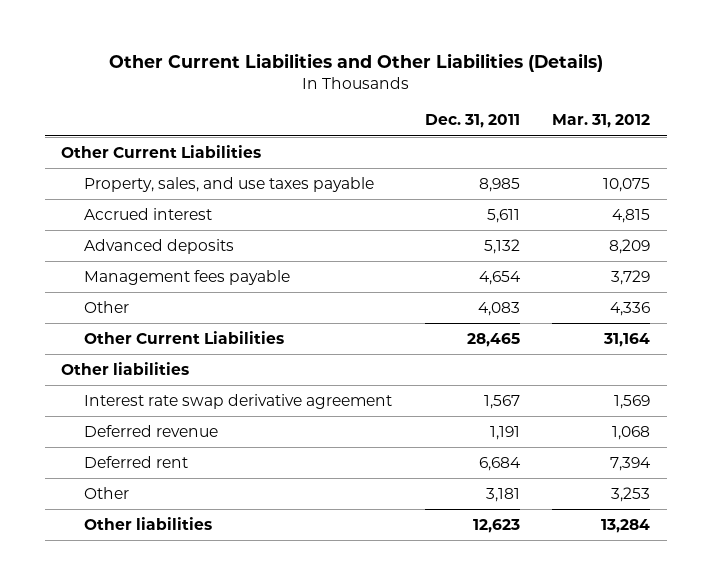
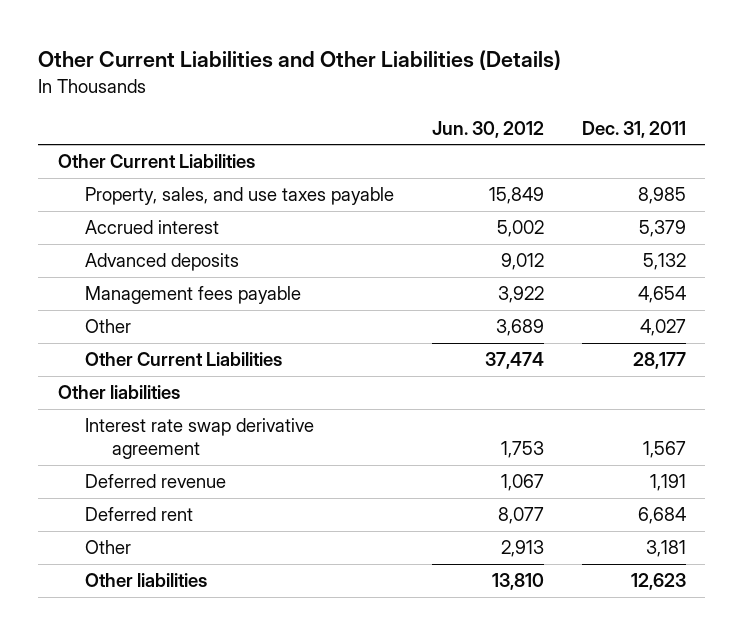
[552,114,651,129] Mar. 31, 2012 -> none
none -> [431,120,544,138] Jun. 30, 2012
[486,209,520,224] 5,611 -> [639,220,687,238] 5,379
[477,302,520,317] 4,083 -> [640,319,687,337] 4,027
[466,333,520,348] 28,465 -> [633,352,687,370] 28,177

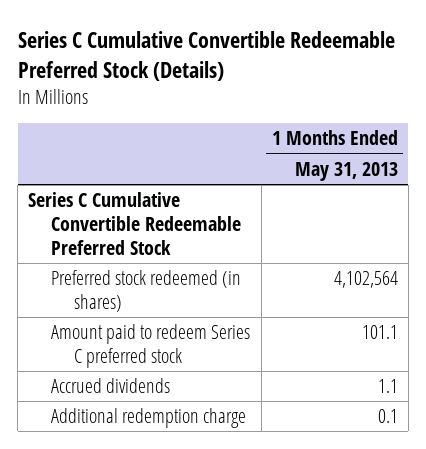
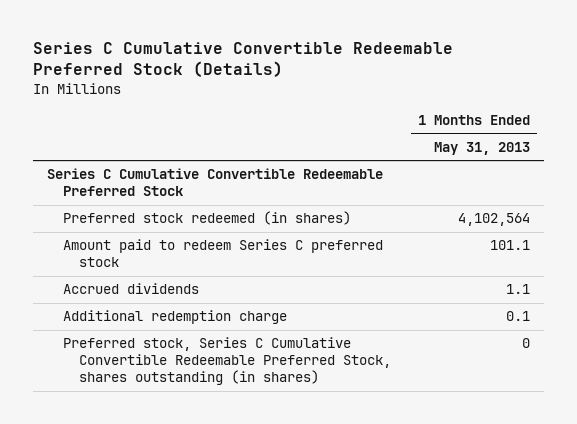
none -> [62,337,391,386] Preferred stock, Series C Cumulative Convertible Redeemable Preferred Stock, shares outstanding (in shares)

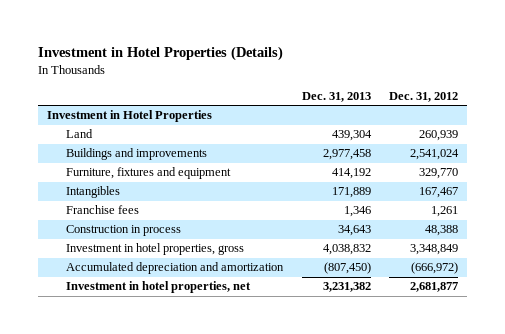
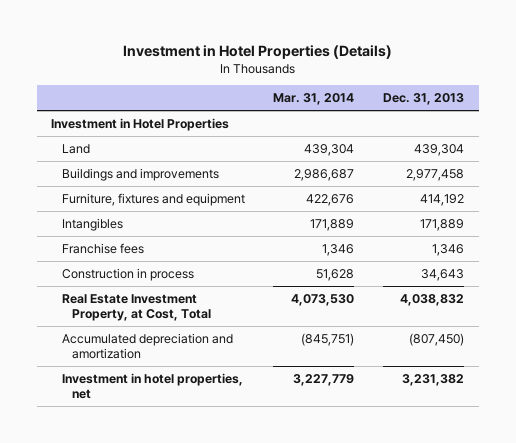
[389,91,459,102] Dec. 31, 2012 -> none
none -> [273,93,355,106] Mar. 31, 2014
[66,243,245,256] Investment in hotel properties, gross -> [61,293,211,321] Real Estate Investment Property, at Cost, Total

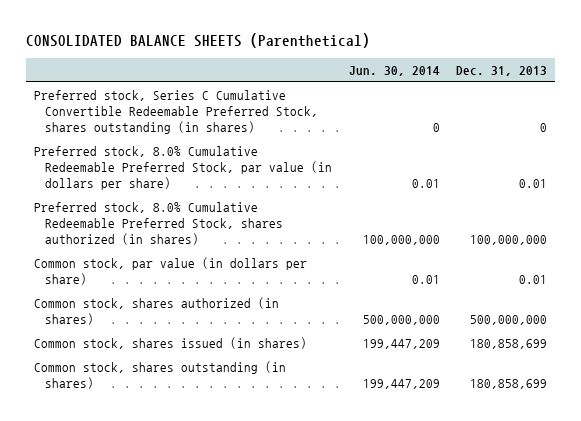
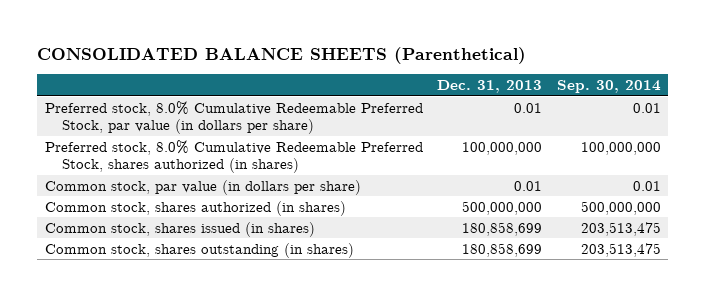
[348,65,440,76] Jun. 30, 2014 -> none
none -> [556,79,661,93] Sep. 30, 2014
[34,89,319,134] Preferred stock, Series C Cumulative Convertible Redeemable Preferred Stock, shares outstanding (in shares) -> none

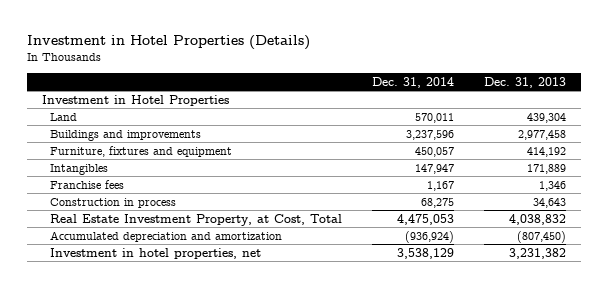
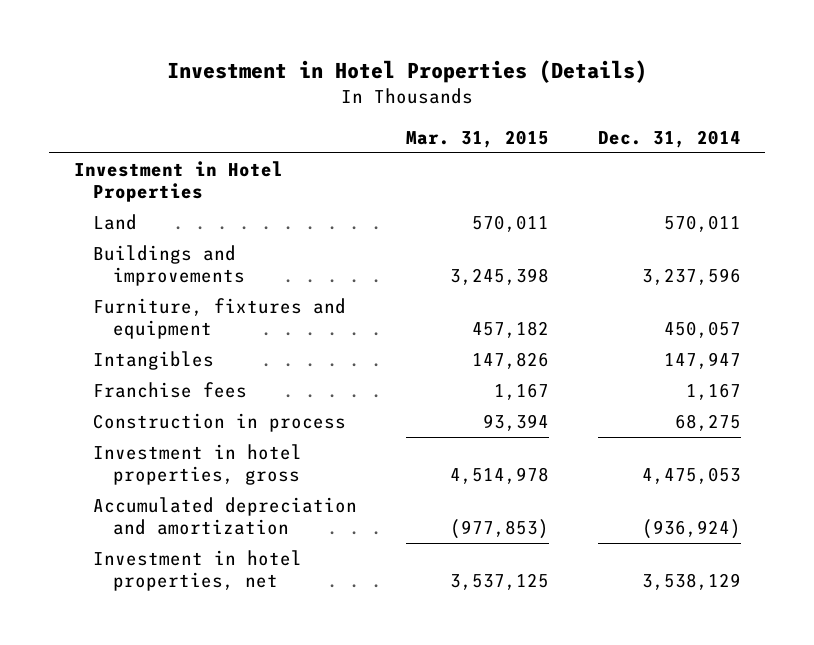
[483,76,566,88] Dec. 31, 2013 -> none
none -> [405,129,549,148] Mar. 31, 2015
[49,213,342,226] Real Estate Investment Property, at Cost, Total -> [93,444,303,486] Investment in hotel properties, gross

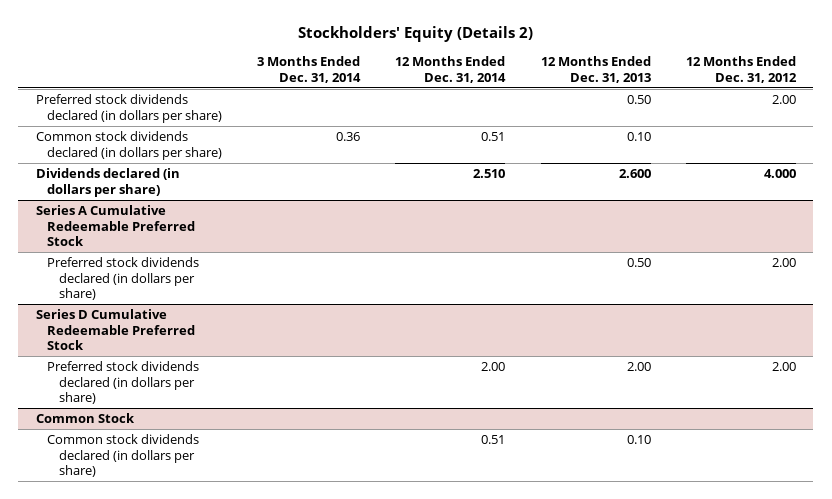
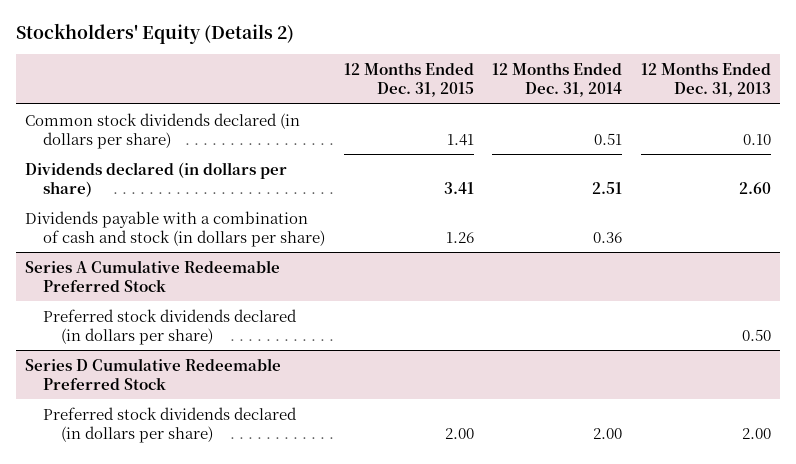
[257,55,362,83] 3 Months Ended Dec. 31, 2014 -> none
[685,55,797,83] 12 Months Ended Dec. 31, 2012 -> none
none -> [343,61,474,98] 12 Months Ended Dec. 31, 2015
[35,94,223,123] Preferred stock dividends declared (in dollars per share) -> none
[473,169,506,179] 2.510 -> [592,181,623,194] 2.51
[618,169,651,179] 2.600 -> [739,181,772,194] 2.60
none -> [25,210,325,247] Dividends payable with a combination of cash and stock (in dollars per share)
[35,413,135,424] Common Stock -> none
[47,434,200,478] Common stock dividends declared (in dollars per share) -> none

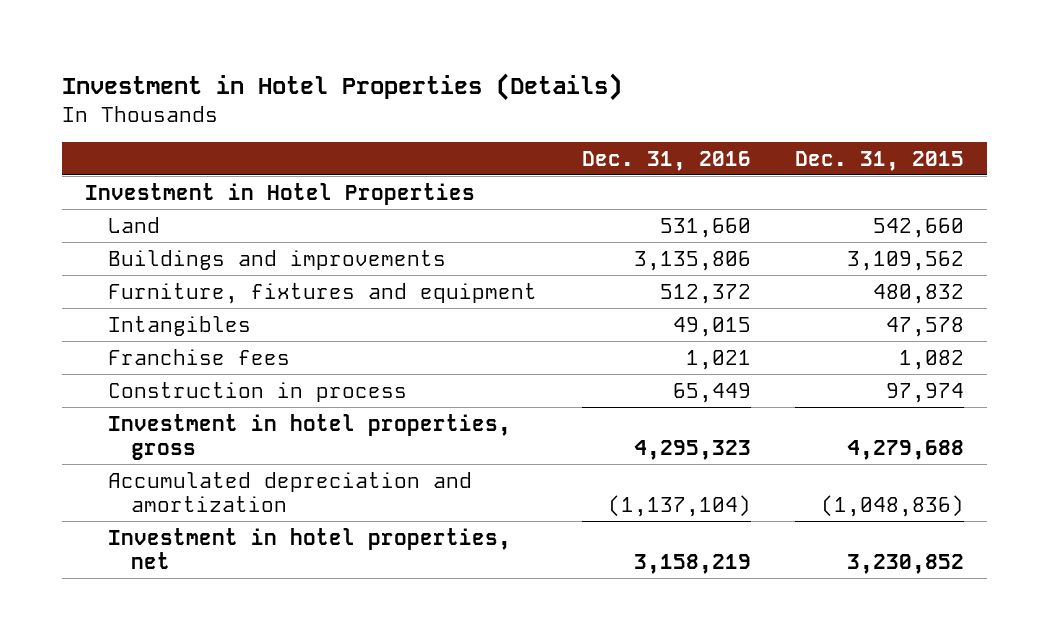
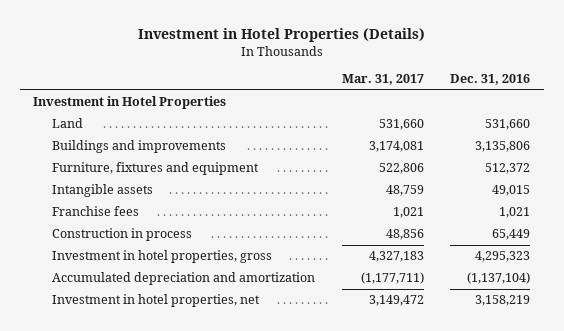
[795,150,965,171] Dec. 31, 2015 -> none
none -> [341,74,424,86] Mar. 31, 2017
[107,315,251,336] Intangibles -> [51,184,153,198] Intangible assets

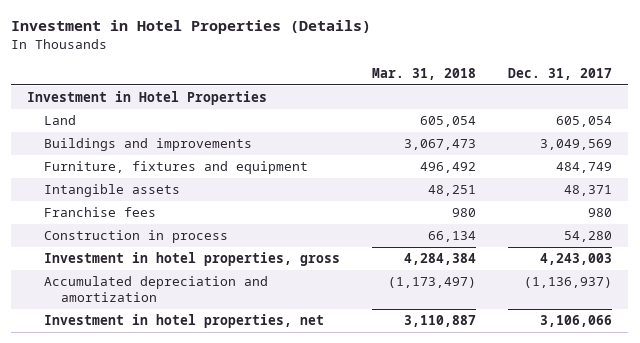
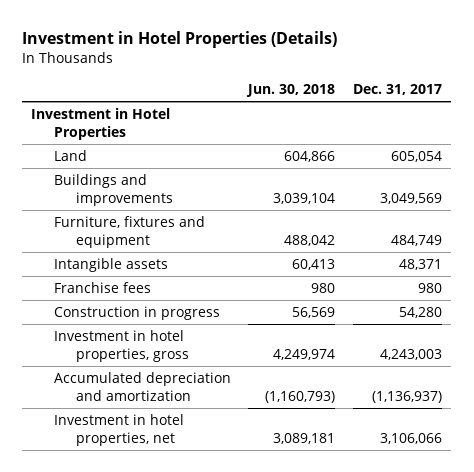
[372,67,477,80] Mar. 31, 2018 -> none
none -> [246,84,336,98] Jun. 30, 2018
[44,230,229,244] Construction in process -> [53,306,220,321] Construction in progress

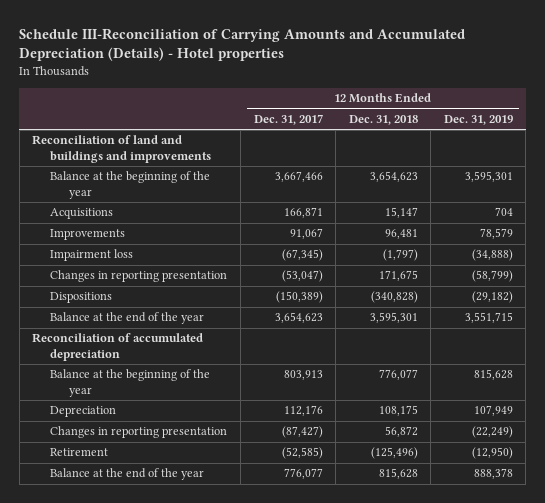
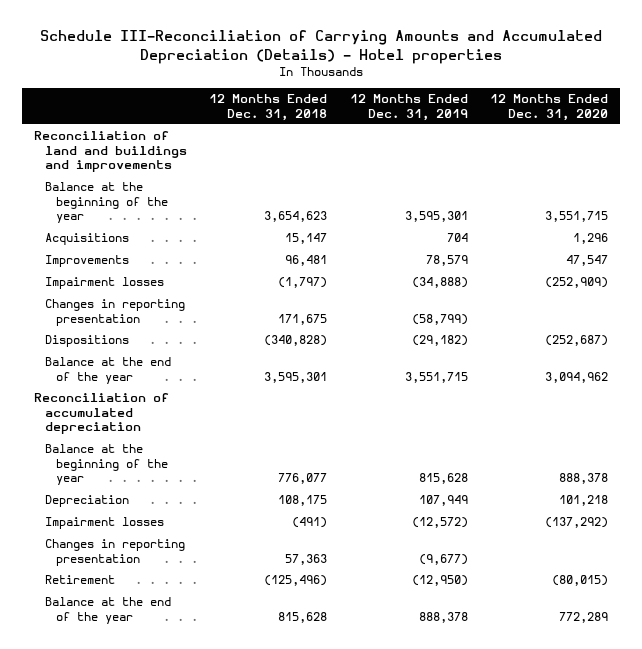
[253,113,323,125] Dec. 31, 2017 -> none
none -> [490,94,609,121] 12 Months Ended Dec. 31, 2020
[50,249,134,262] Impairment loss -> [44,277,164,290] Impairment losses
none -> [44,517,164,530] Impairment losses
[384,426,418,438] 56,872 -> [285,553,328,565] 57,363
[471,426,513,439] (22,249) -> [418,553,468,565] (9,677)

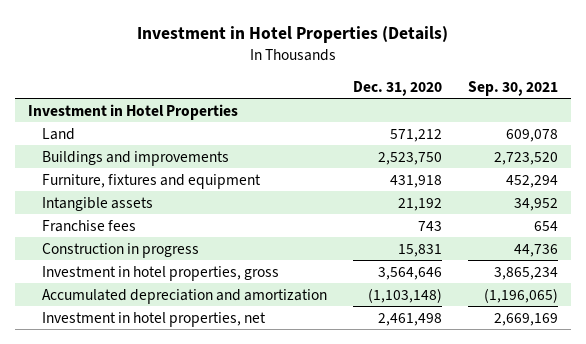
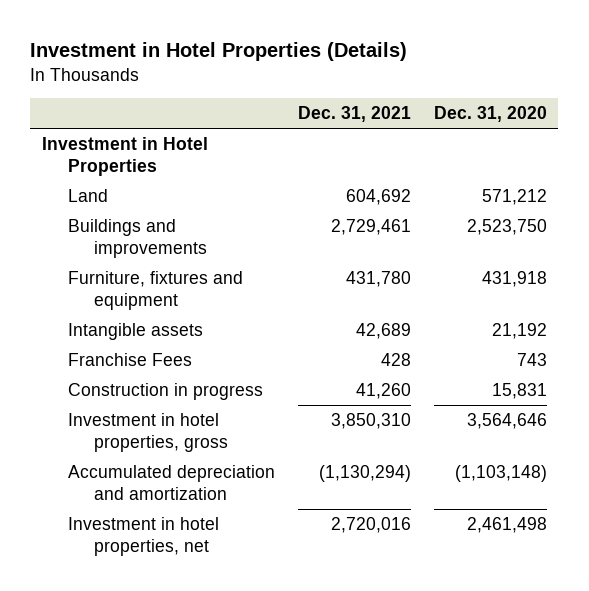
[467,80,558,96] Sep. 30, 2021 -> none
none -> [297,106,411,123] Dec. 31, 2021
[41,219,136,232] Franchise fees -> [67,353,192,367] Franchise Fees

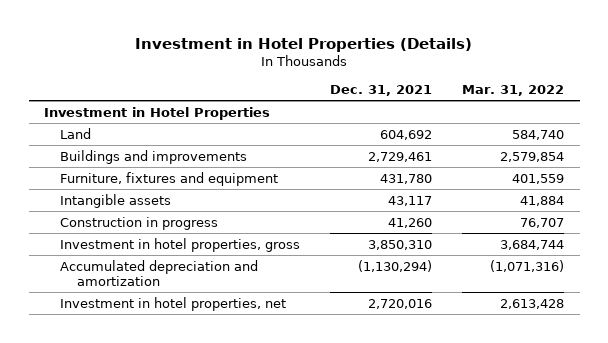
[433,106,547,123] Dec. 31, 2020 -> none
none -> [462,84,565,96] Mar. 31, 2022
[67,353,192,367] Franchise Fees -> none
[355,323,411,340] 42,689 -> [388,195,433,206] 43,117

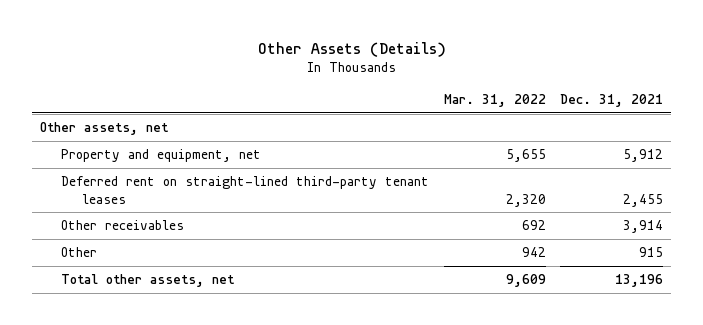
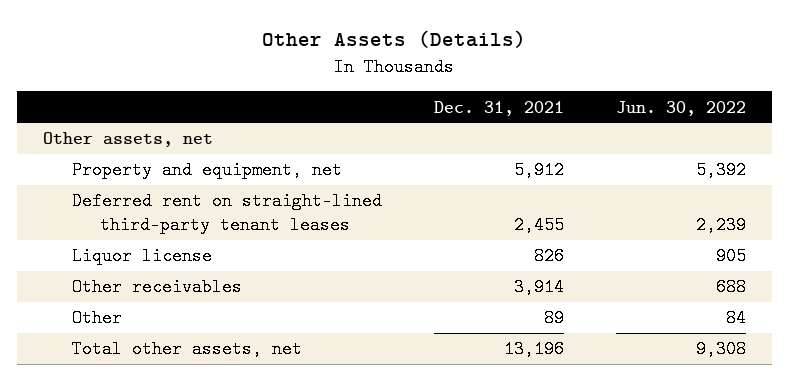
[443,93,546,107] Mar. 31, 2022 -> none
none -> [615,100,746,116] Jun. 30, 2022
none -> [71,247,212,266] Liquor license
[639,247,664,258] 915 -> [543,309,564,328] 89

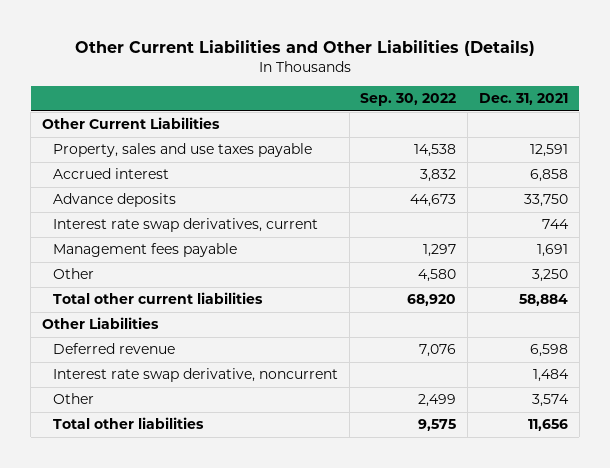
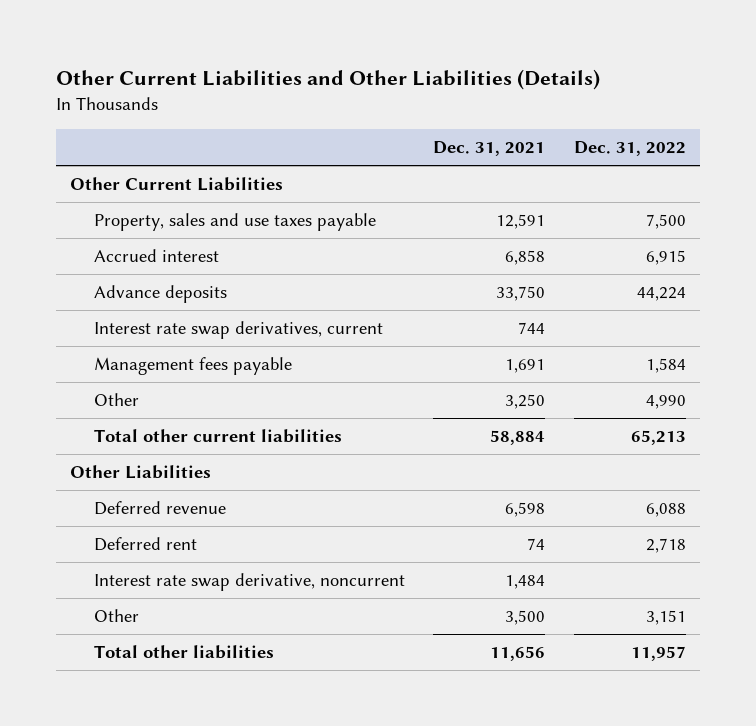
[360,93,457,107] Sep. 30, 2022 -> none
none -> [573,141,686,157] Dec. 31, 2022
none -> [93,537,197,552] Deferred rent
[532,394,570,408] 3,574 -> [505,610,546,626] 3,500

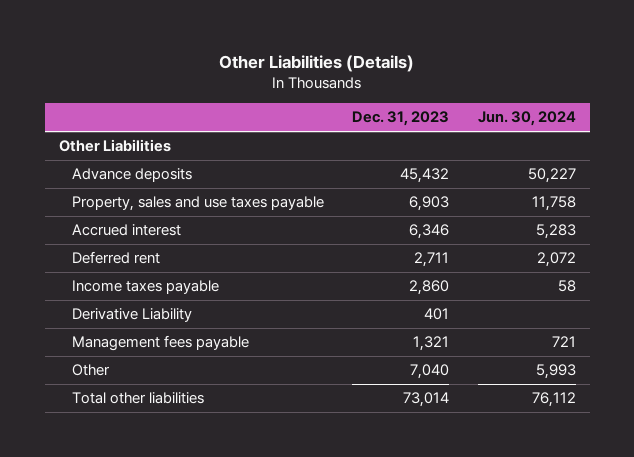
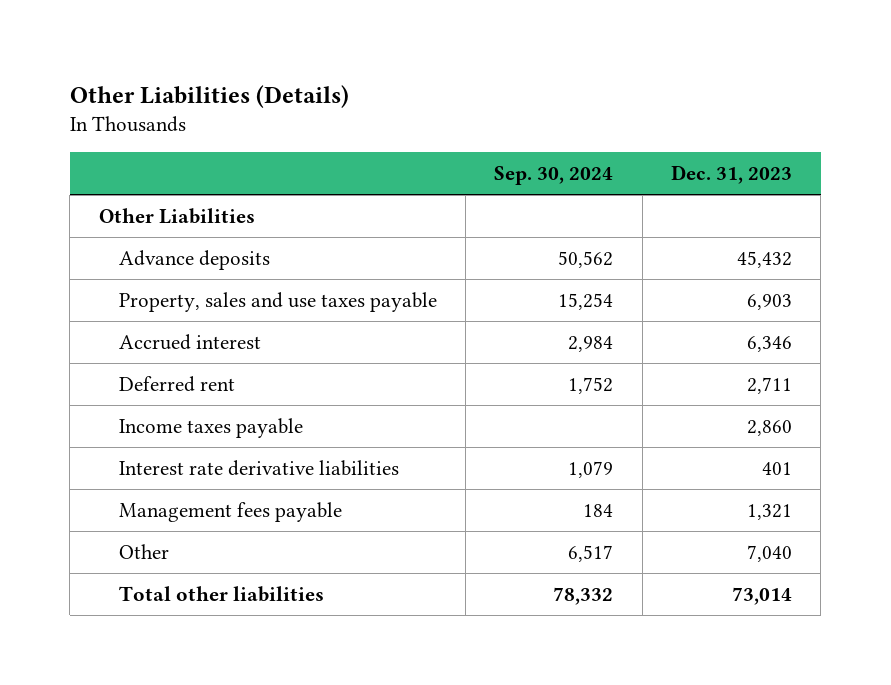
[477,111,576,127] Jun. 30, 2024 -> none
none -> [494,166,614,186] Sep. 30, 2024
[72,308,193,323] Derivative Liability -> [118,459,399,476] Interest rate derivative liabilities

